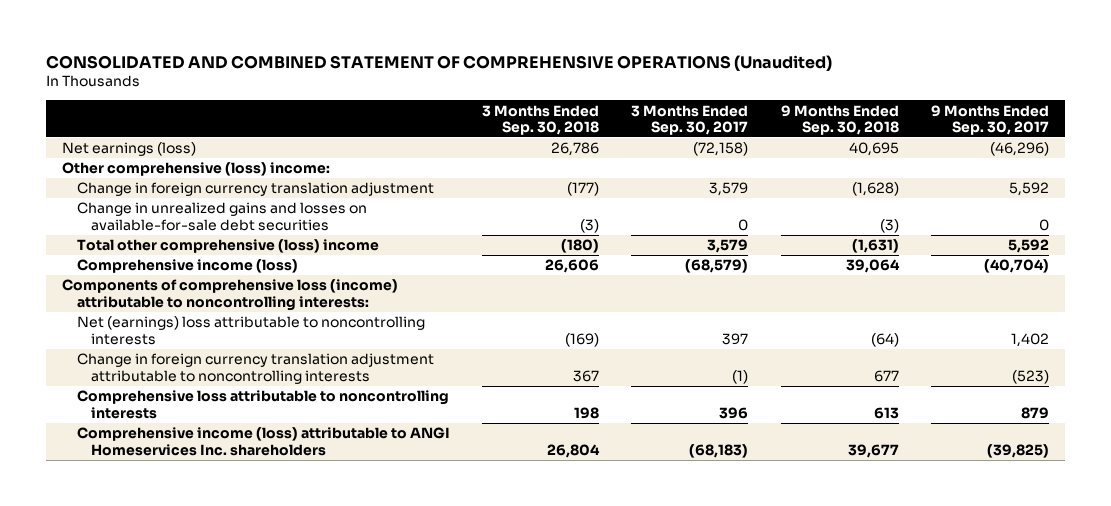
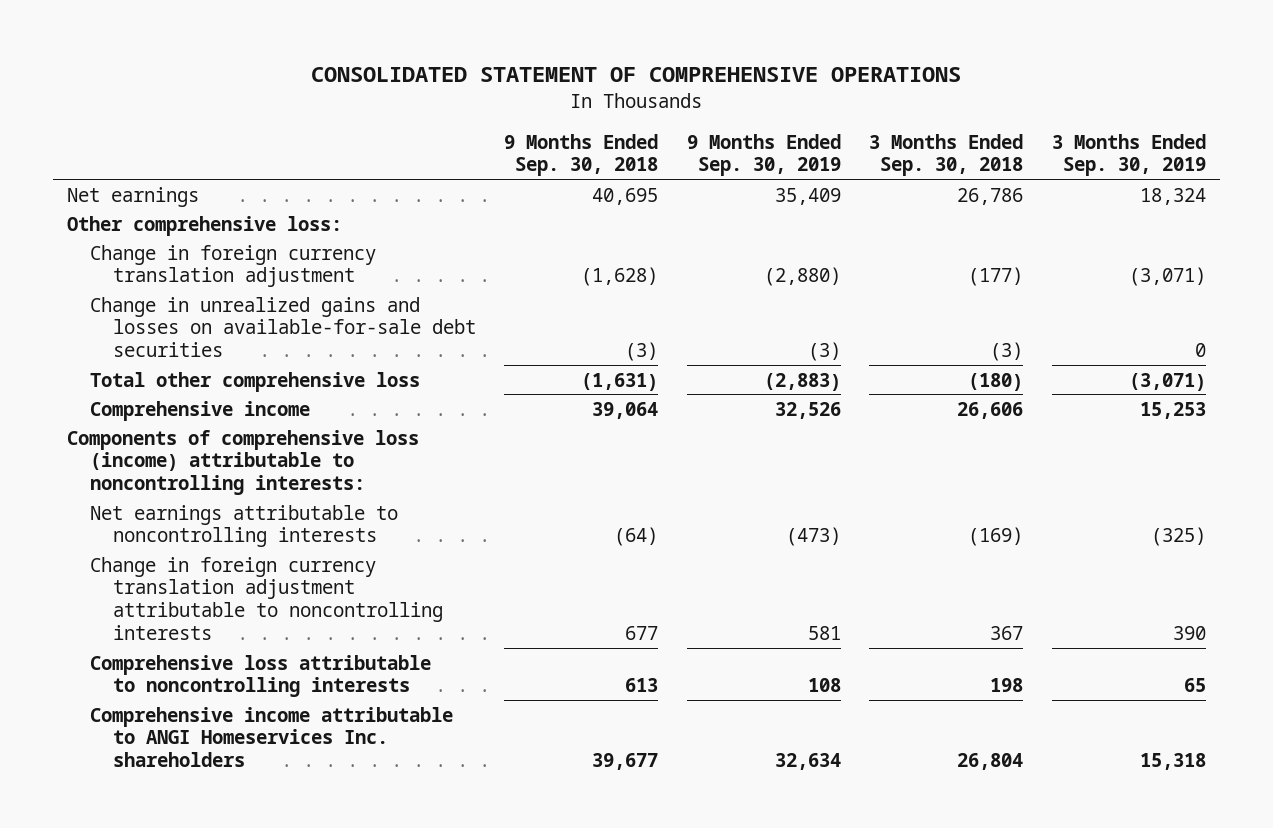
[46,54,833,71] CONSOLIDATED AND COMBINED STATEMENT OF COMPREHENSIVE OPERATIONS (Unaudited) -> [311,67,962,83] CONSOLIDATED STATEMENT OF COMPREHENSIVE OPERATIONS
[631,104,749,135] 3 Months Ended Sep. 30, 2017 -> none
[930,104,1049,135] 9 Months Ended Sep. 30, 2017 -> none
none -> [686,133,841,177] 9 Months Ended Sep. 30, 2019
none -> [1051,133,1206,177] 3 Months Ended Sep. 30, 2019
[62,142,197,157] Net earnings (loss) -> [67,186,200,207] Net earnings
[62,162,331,177] Other comprehensive (loss) income: -> [67,215,343,236] Other comprehensive loss:
[76,239,379,254] Total other comprehensive (loss) income -> [90,371,421,392] Total other comprehensive loss
[76,259,298,274] Comprehensive income (loss) -> [90,400,311,421] Comprehensive income
[76,316,425,345] Net (earnings) loss attributable to noncontrolling interests -> [90,504,399,548] Net earnings attributable to noncontrolling interests
[76,427,450,456] Comprehensive income (loss) attributable to ANGI Homeservices Inc. shareholders -> [90,706,454,768] Comprehensive income attributable to ANGI Homeservices Inc. shareholders

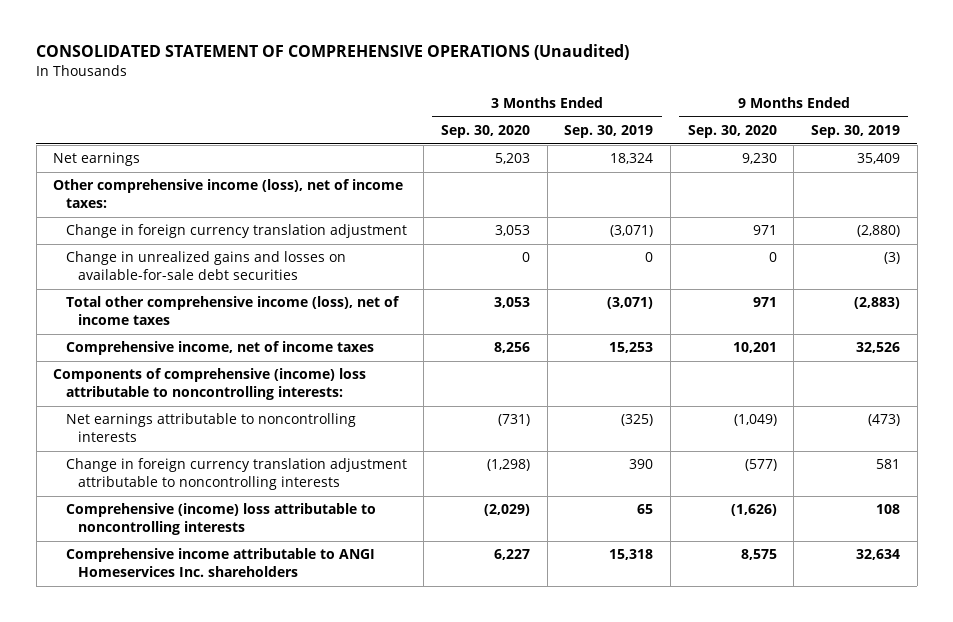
[311,67,962,83] CONSOLIDATED STATEMENT OF COMPREHENSIVE OPERATIONS -> [36,44,630,61] CONSOLIDATED STATEMENT OF COMPREHENSIVE OPERATIONS (Unaudited)
[504,133,659,177] 9 Months Ended Sep. 30, 2018 -> none
[869,133,1024,177] 3 Months Ended Sep. 30, 2018 -> none
none -> [440,125,530,139] Sep. 30, 2020
none -> [687,125,777,139] Sep. 30, 2020
[67,215,343,236] Other comprehensive loss: -> [53,179,404,209] Other comprehensive income (loss), net of income taxes:
[90,371,421,392] Total other comprehensive loss -> [65,296,400,326] Total other comprehensive income (loss), net of income taxes
[90,400,311,421] Comprehensive income -> [65,341,374,356] Comprehensive income, net of income taxes
[67,429,420,496] Components of comprehensive loss (income) attributable to noncontrolling interests: -> [53,368,367,401] Components of comprehensive (income) loss attributable to noncontrolling interests:
[90,654,432,698] Comprehensive loss attributable to noncontrolling interests -> [65,503,376,536] Comprehensive (income) loss attributable to noncontrolling interests

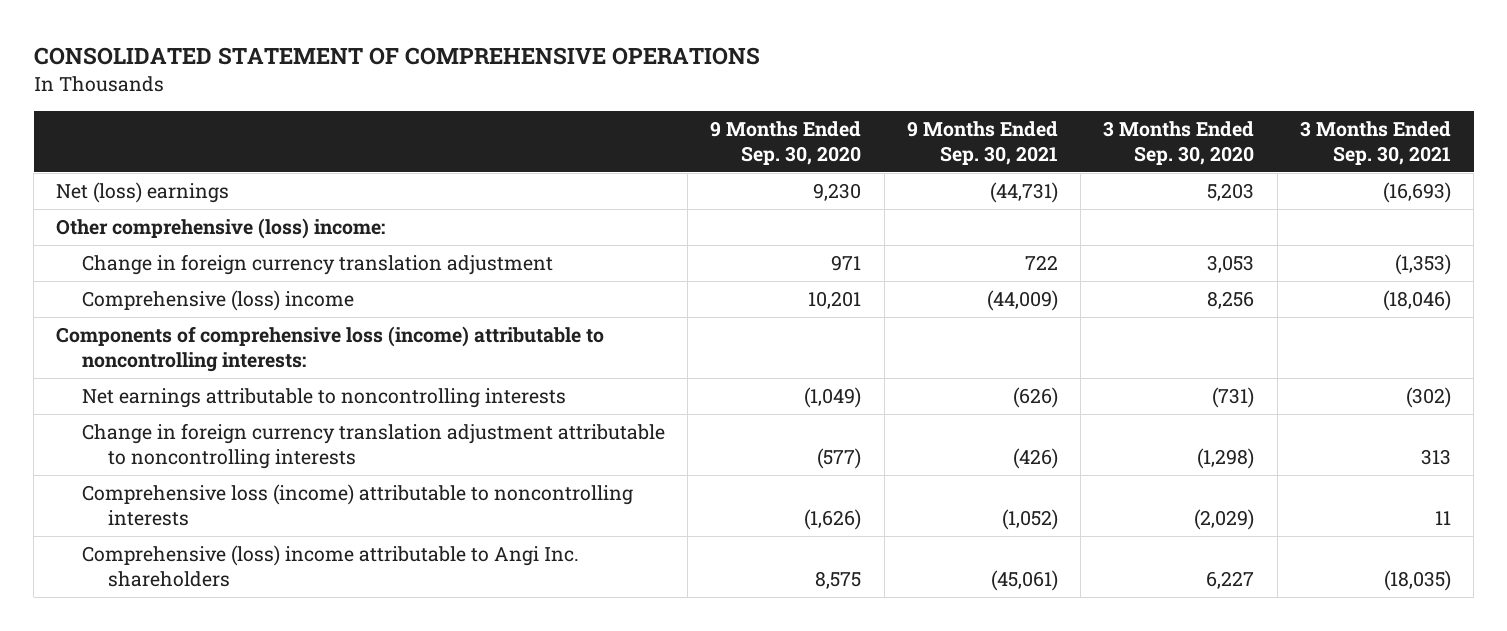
[36,44,630,61] CONSOLIDATED STATEMENT OF COMPREHENSIVE OPERATIONS (Unaudited) -> [33,47,760,66] CONSOLIDATED STATEMENT OF COMPREHENSIVE OPERATIONS
[564,125,654,139] Sep. 30, 2019 -> none
[810,125,900,139] Sep. 30, 2019 -> none
none -> [906,120,1058,165] 9 Months Ended Sep. 30, 2021
none -> [1299,120,1451,165] 3 Months Ended Sep. 30, 2021
[53,152,141,167] Net earnings -> [56,182,230,204] Net (loss) earnings
[53,179,404,209] Other comprehensive income (loss), net of income taxes: -> [56,218,386,240] Other comprehensive (loss) income:
[65,251,346,281] Change in unrealized gains and losses on available-for-sale debt securities -> none
[65,296,400,326] Total other comprehensive income (loss), net of income taxes -> none
[65,341,374,356] Comprehensive income, net of income taxes -> [82,290,355,312] Comprehensive (loss) income
[53,368,367,401] Components of comprehensive (income) loss attributable to noncontrolling interests: -> [56,326,605,373] Components of comprehensive loss (income) attributable to noncontrolling interests:
[65,503,376,536] Comprehensive (income) loss attributable to noncontrolling interests -> [82,484,634,527] Comprehensive loss (income) attributable to noncontrolling interests
[65,548,375,578] Comprehensive income attributable to ANGI Homeservices Inc. shareholders -> [82,545,580,588] Comprehensive (loss) income attributable to Angi Inc. shareholders

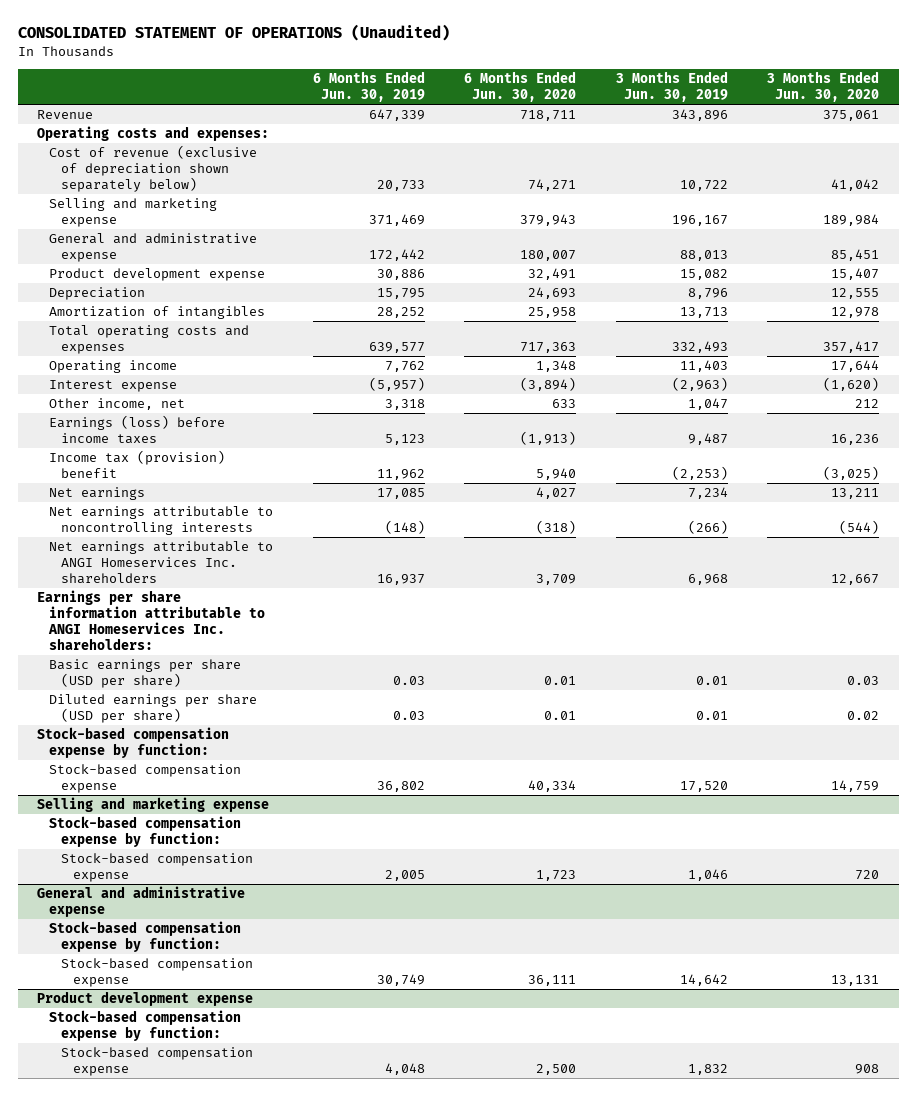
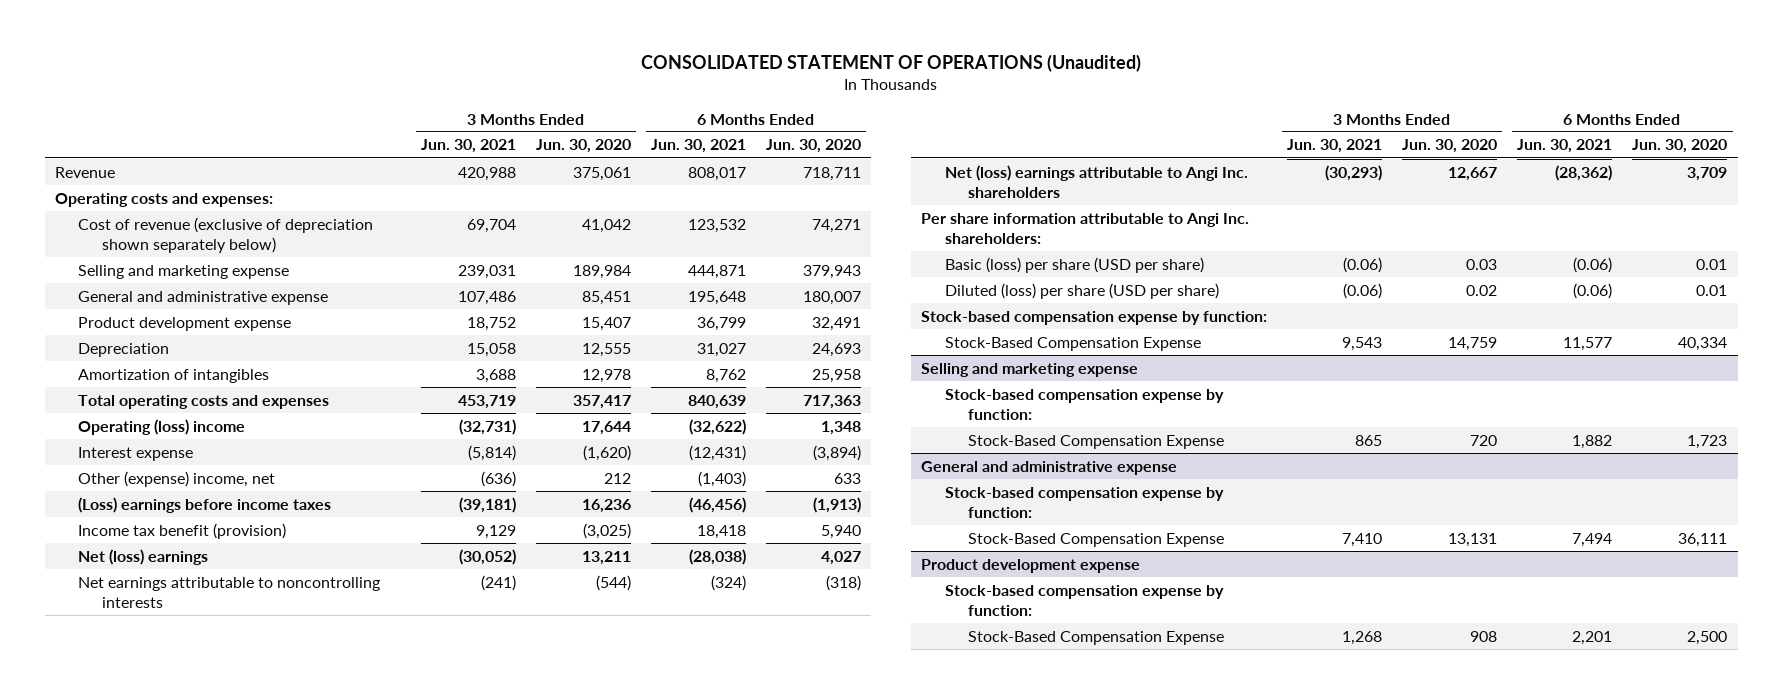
[312,71,425,103] 6 Months Ended Jun. 30, 2019 -> none
[615,71,728,103] 3 Months Ended Jun. 30, 2019 -> none
none -> [420,139,516,154] Jun. 30, 2021
none -> [651,139,747,154] Jun. 30, 2021
[49,360,178,374] Operating income -> [78,418,246,435] Operating (loss) income
[49,398,186,411] Other income, net -> [78,470,276,487] Other (expense) income, net
[49,415,226,445] Earnings (loss) before income taxes -> [78,496,332,513] (Loss) earnings before income taxes
[49,450,226,479] Income tax (provision) benefit -> [78,522,287,539] Income tax benefit (provision)
[49,487,146,501] Net earnings -> [78,548,209,565] Net (loss) earnings
[49,541,274,584] Net earnings attributable to ANGI Homeservices Inc. shareholders -> [944,164,1248,198] Net (loss) earnings attributable to Angi Inc. shareholders
[37,590,266,650] Earnings per share information attributable to ANGI Homeservices Inc. shareholders: -> [920,212,1249,244] Per share information attributable to Angi Inc. shareholders:
[49,659,242,689] Basic earnings per share (USD per share) -> [944,256,1204,273] Basic (loss) per share (USD per share)
[49,694,258,724] Diluted earnings per share (USD per share) -> [944,282,1219,299] Diluted (loss) per share (USD per share)
[49,764,242,794] Stock-based compensation expense -> [944,336,1201,351] Stock-Based Compensation Expense
[60,853,253,883] Stock-based compensation expense -> [968,434,1225,449] Stock-Based Compensation Expense
[60,958,253,988] Stock-based compensation expense -> [968,532,1225,547] Stock-Based Compensation Expense
[60,1047,253,1077] Stock-based compensation expense -> [968,630,1225,645] Stock-Based Compensation Expense

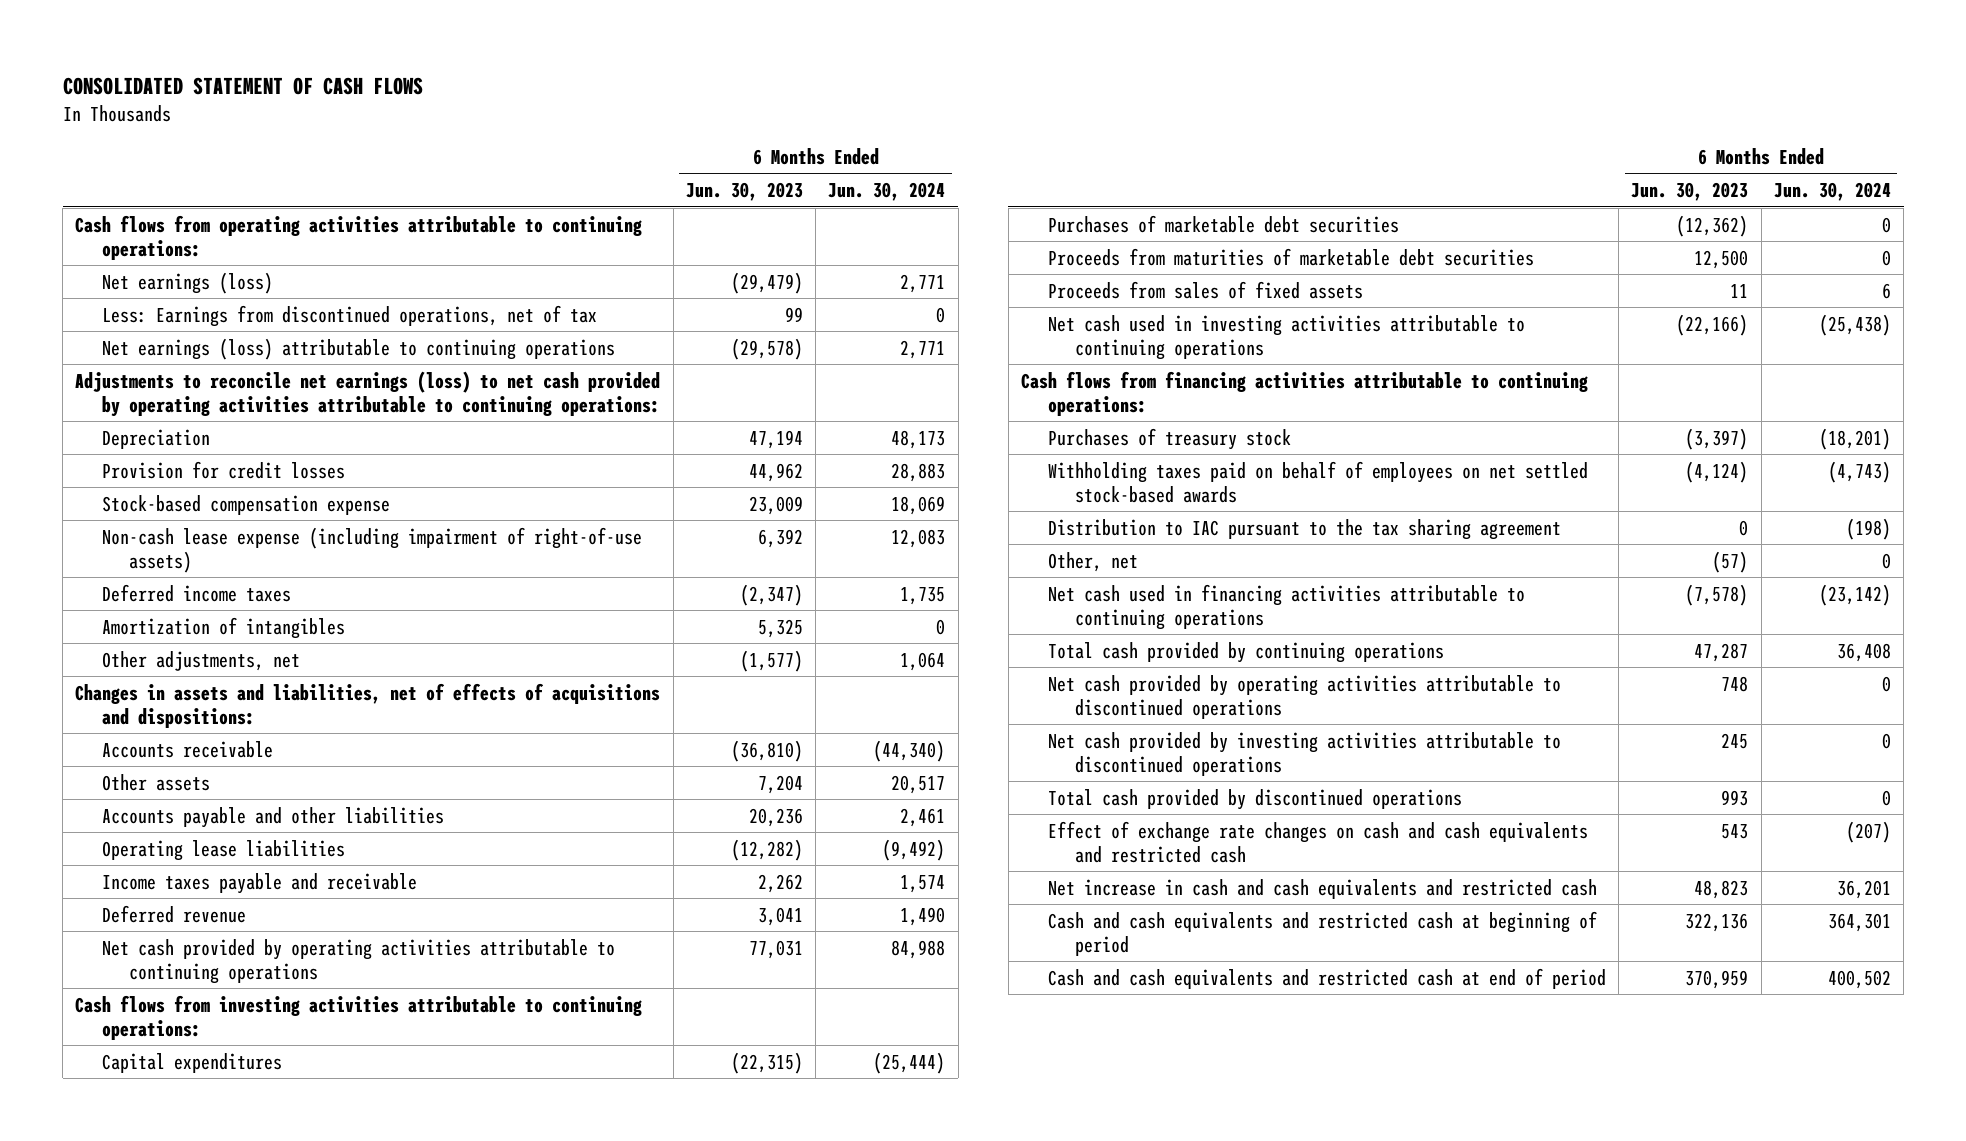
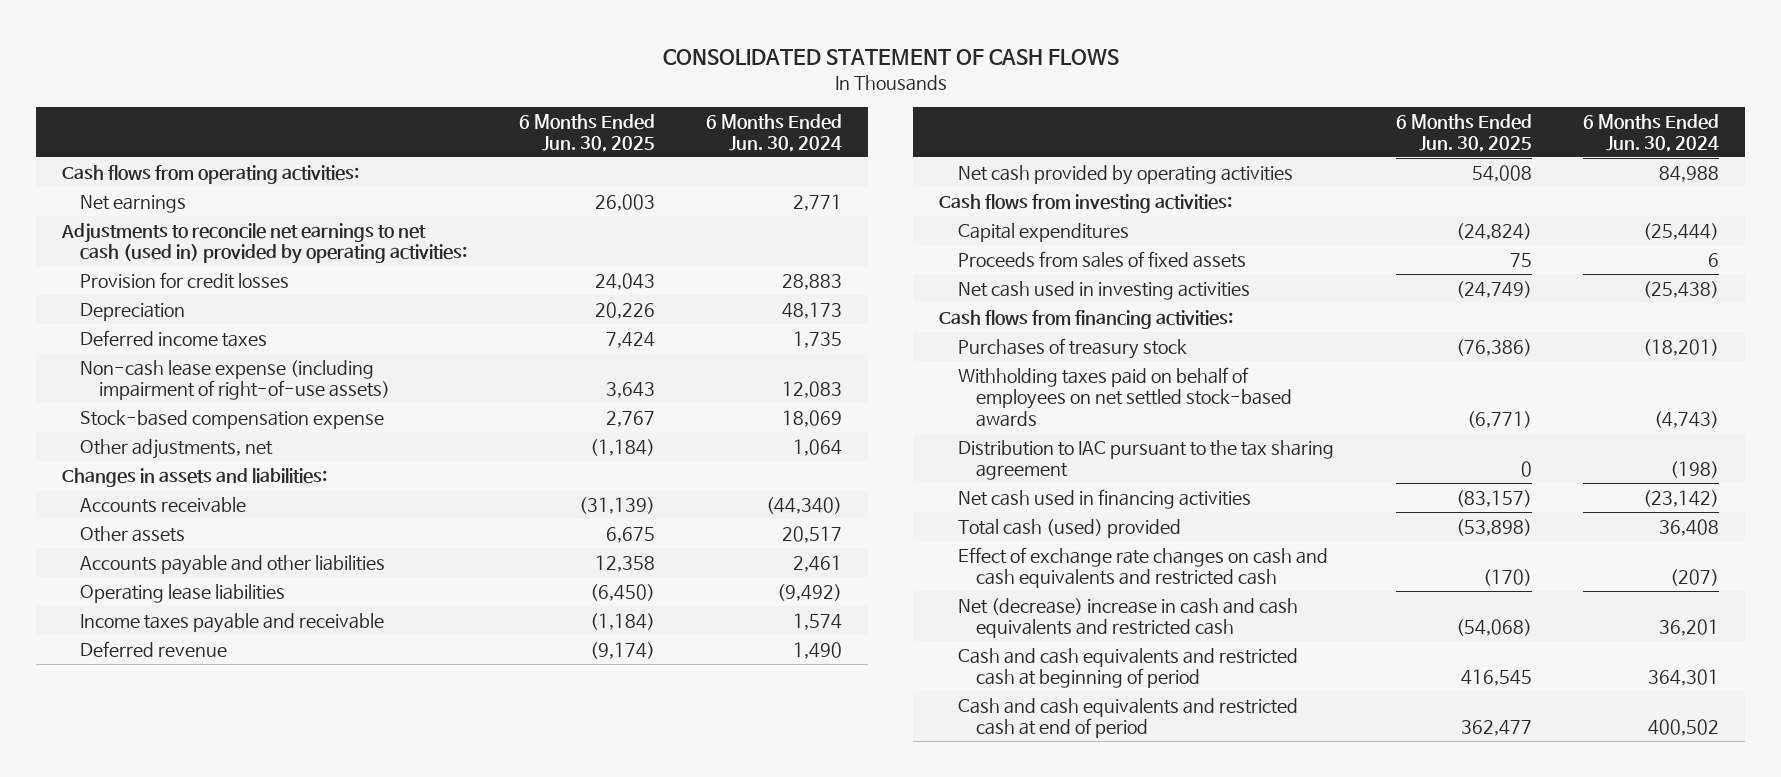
[685,182,803,202] Jun. 30, 2023 -> none
none -> [518,113,655,153] 6 Months Ended Jun. 30, 2025
[102,271,274,294] Net earnings (loss) -> none
[102,304,598,327] Less: Earnings from discontinued operations, net of tax -> none
[75,214,643,260] Cash flows from operating activities attributable to continuing operations: -> [61,164,359,184] Cash flows from operating activities:
[102,337,616,360] Net earnings (loss) attributable to continuing operations -> [80,194,187,213] Net earnings
[75,370,661,417] Adjustments to reconcile net earnings (loss) to net cash provided by operating activities attributable to continuing operations: -> [60,222,468,265] Adjustments to reconcile net earnings to net cash (used in) provided by operating activities:
[102,428,211,449] Depreciation -> [80,302,186,321] Depreciation
[102,616,346,639] Amortization of intangibles -> none
[102,526,643,573] Non-cash lease expense (including impairment of right-of-use assets) -> [80,359,391,401] Non-cash lease expense (including impairment of right-of-use assets)
[102,494,391,515] Stock-based compensation expense -> [80,409,385,429] Stock-based compensation expense
[75,682,661,728] Changes in assets and liabilities, net of effects of acquisitions and dispositions: -> [61,467,327,487] Changes in assets and liabilities:
[102,938,616,984] Net cash provided by operating activities attributable to continuing operations -> [957,164,1293,185] Net cash provided by operating activities
[75,994,643,1040] Cash flows from investing activities attributable to continuing operations: -> [939,193,1233,213] Cash flows from investing activities:
[1047,214,1399,233] Purchases of marketable debt securities -> none
[1047,247,1534,266] Proceeds from maturities of marketable debt securities -> none
[1047,314,1525,360] Net cash used in investing activities attributable to continuing operations -> [957,280,1250,300] Net cash used in investing activities
[1020,370,1588,416] Cash flows from financing activities attributable to continuing operations: -> [939,309,1234,329] Cash flows from financing activities:
[1047,551,1138,572] Other, net -> none
[1047,674,1561,719] Net cash provided by operating activities attributable to discontinued operations -> none
[1047,731,1561,776] Net cash provided by investing activities attributable to discontinued operations -> none
[1047,788,1462,810] Total cash provided by discontinued operations -> none
[1047,583,1525,630] Net cash used in financing activities attributable to continuing operations -> [957,488,1251,509] Net cash used in financing activities
[1047,641,1444,663] Total cash provided by continuing operations -> [957,518,1181,538] Total cash (used) provided
[1047,878,1597,899] Net increase in cash and cash equivalents and restricted cash -> [957,597,1298,639] Net (decrease) increase in cash and cash equivalents and restricted cash

